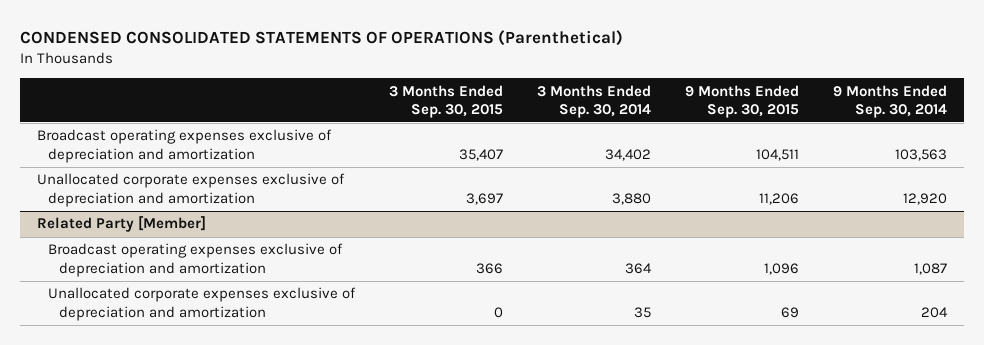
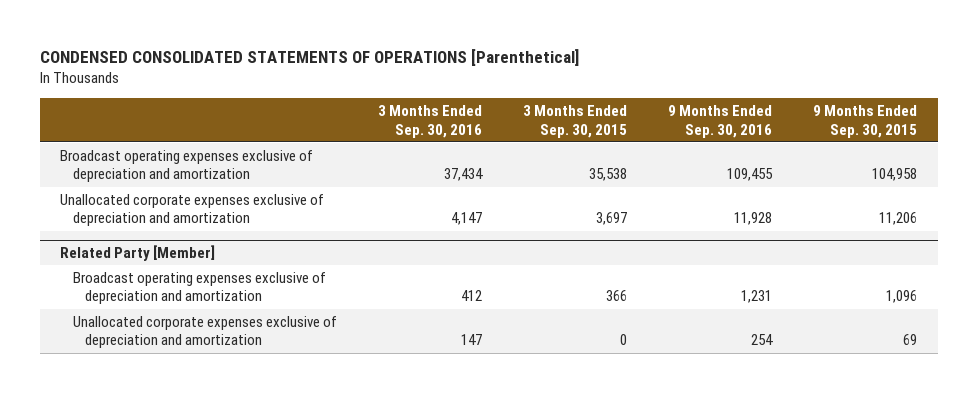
[19,30,623,47] CONDENSED CONSOLIDATED STATEMENTS OF OPERATIONS (Parenthetical) -> [39,49,579,67] CONDENSED CONSOLIDATED STATEMENTS OF OPERATIONS [Parenthetical]
[537,84,652,118] 3 Months Ended Sep. 30, 2014 -> none
[833,84,948,118] 9 Months Ended Sep. 30, 2014 -> none
none -> [377,105,482,138] 3 Months Ended Sep. 30, 2016
none -> [667,105,772,138] 9 Months Ended Sep. 30, 2016
[459,148,504,161] 35,407 -> [588,168,627,182] 35,538
[756,148,800,161] 104,511 -> [872,168,918,182] 104,958

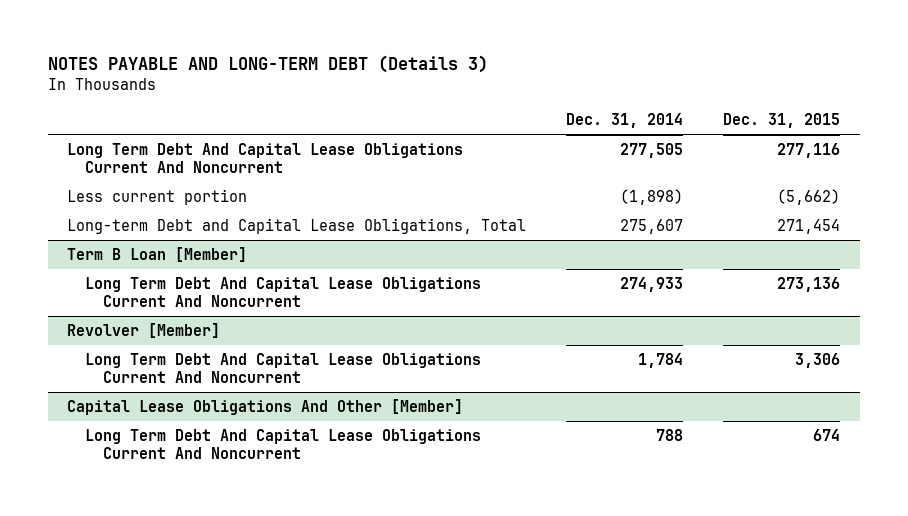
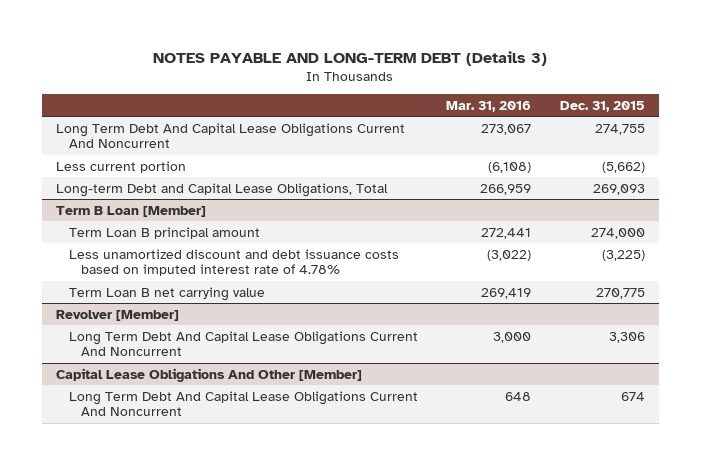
[566,113,684,129] Dec. 31, 2014 -> none
none -> [446,100,532,112] Mar. 31, 2016
[777,142,841,158] 277,116 -> [594,123,645,135] 274,755
[777,218,841,234] 271,454 -> [592,183,645,195] 269,093
[85,276,482,307] Long Term Debt And Capital Lease Obligations Current And Noncurrent -> none
none -> [68,226,260,239] Term Loan B principal amount
none -> [68,248,399,277] Less unamortized discount and debt issuance costs based on imputed interest rate of 4.78%
none -> [68,286,265,301] Term Loan B net carrying value

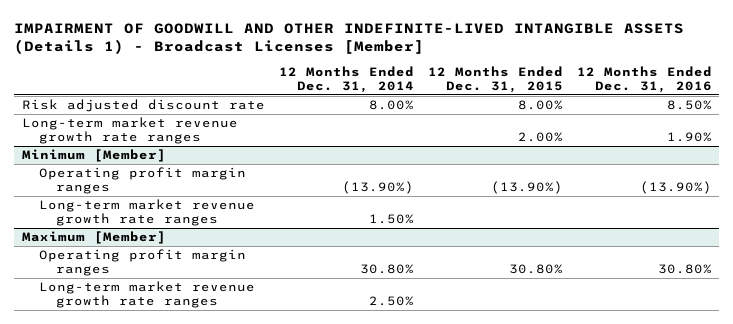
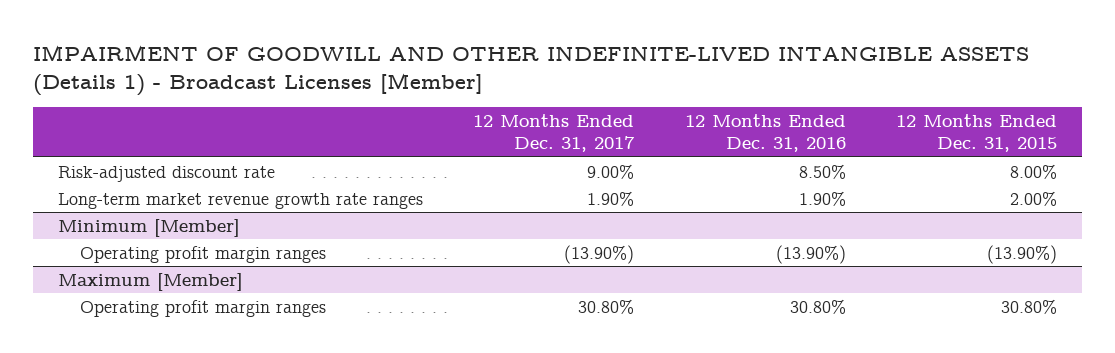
[278,66,414,93] 12 Months Ended Dec. 31, 2014 -> none
none -> [473,113,636,153] 12 Months Ended Dec. 31, 2017
[21,99,265,113] Risk adjusted discount rate -> [57,165,275,182] Risk-adjusted discount rate
[38,199,255,227] Long-term market revenue growth rate ranges -> none
[38,281,255,309] Long-term market revenue growth rate ranges -> none

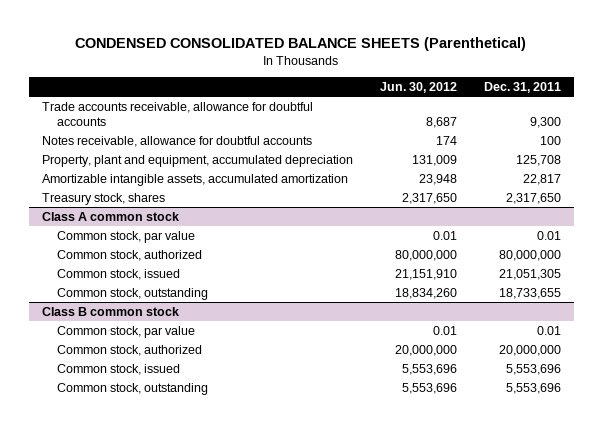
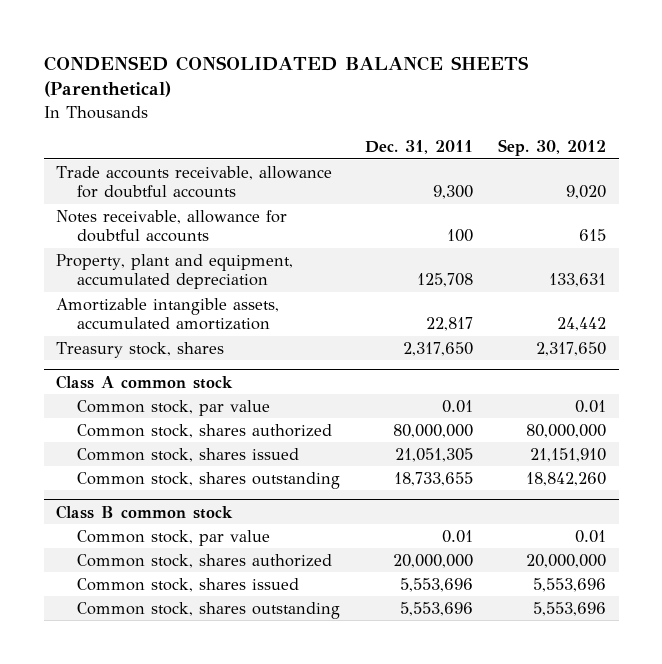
[379,81,457,93] Jun. 30, 2012 -> none
none -> [498,139,607,157] Sep. 30, 2012
[57,249,203,261] Common stock, authorized -> [76,423,332,438] Common stock, shares authorized
[57,268,181,280] Common stock, issued -> [76,447,299,462] Common stock, shares issued
[57,287,209,300] Common stock, outstanding -> [76,471,340,489] Common stock, shares outstanding
[57,344,203,356] Common stock, authorized -> [76,553,332,568] Common stock, shares authorized
[57,363,181,375] Common stock, issued -> [76,577,299,592] Common stock, shares issued
[57,382,209,395] Common stock, outstanding -> [76,601,340,619] Common stock, shares outstanding

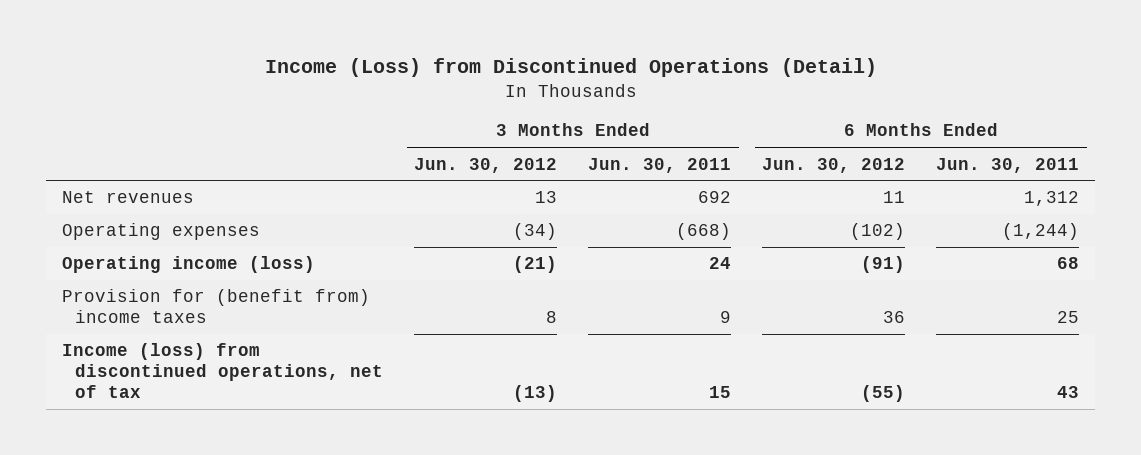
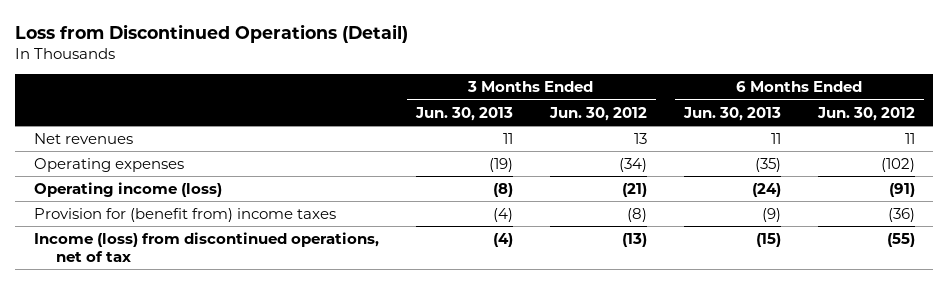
[264,58,877,78] Income (Loss) from Discontinued Operations (Detail) -> [15,23,409,43] Loss from Discontinued Operations (Detail)
[588,157,732,173] Jun. 30, 2011 -> none
[936,157,1080,173] Jun. 30, 2011 -> none
none -> [414,106,513,121] Jun. 30, 2013
none -> [682,106,781,121] Jun. 30, 2013
[546,311,558,324] 8 -> [626,207,647,222] (8)
[883,311,906,324] 36 -> [887,207,915,222] (36)

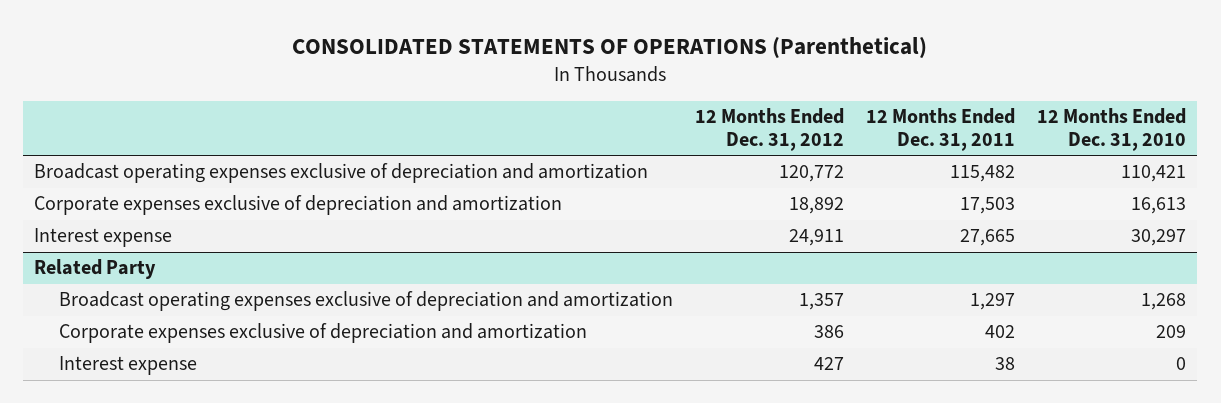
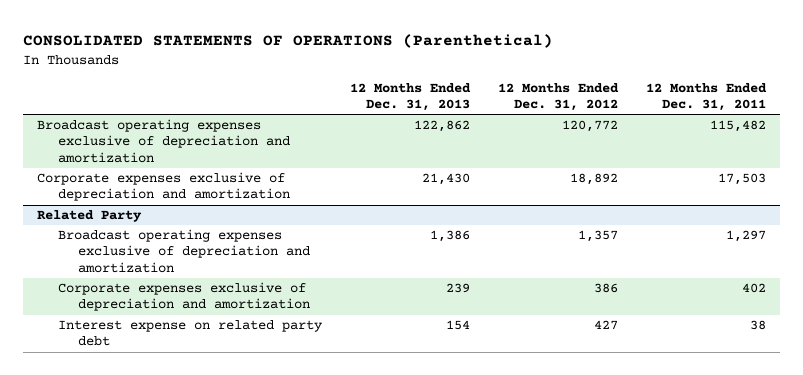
[1037,108,1187,152] 12 Months Ended Dec. 31, 2010 -> none
none -> [349,83,471,112] 12 Months Ended Dec. 31, 2013
[34,228,173,248] Interest expense -> none
[59,356,198,376] Interest expense -> [57,320,323,347] Interest expense on related party debt

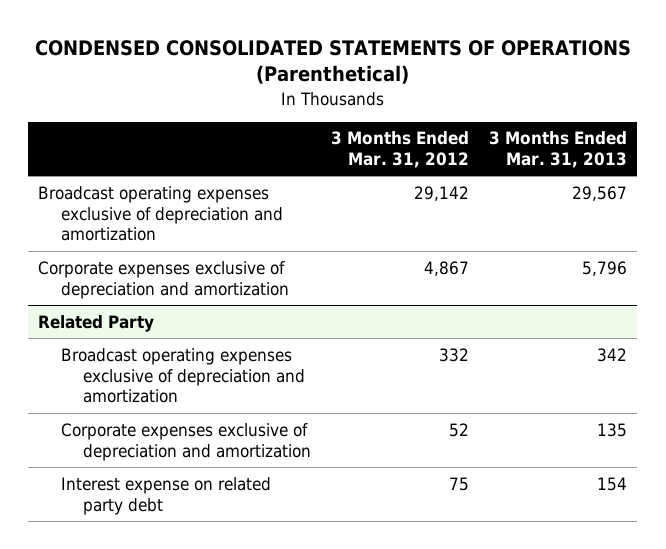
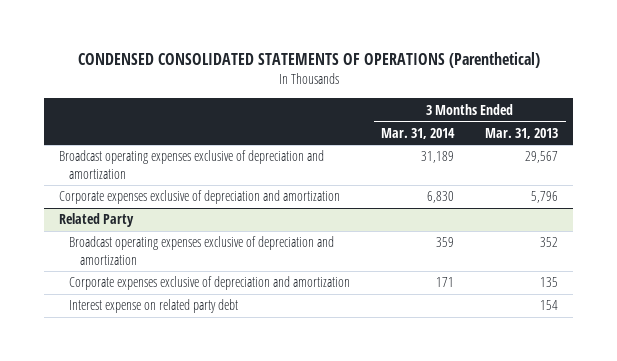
[331,131,470,169] 3 Months Ended Mar. 31, 2012 -> none
none -> [381,127,456,139] Mar. 31, 2014
[597,347,628,362] 342 -> [540,237,559,248] 352

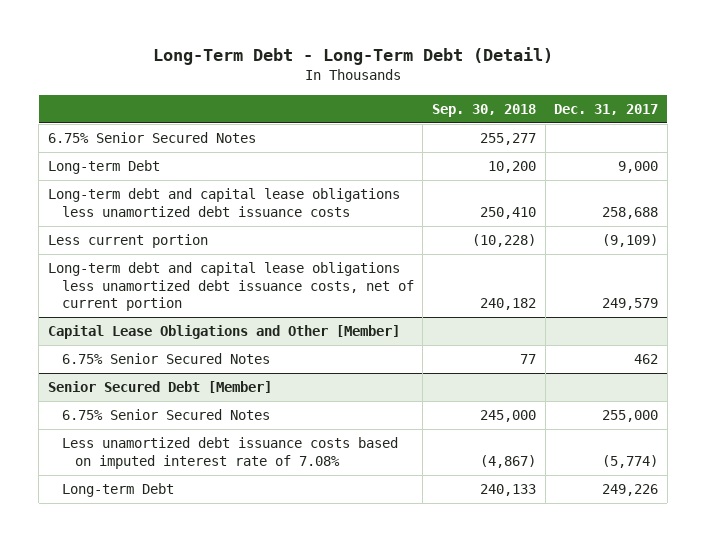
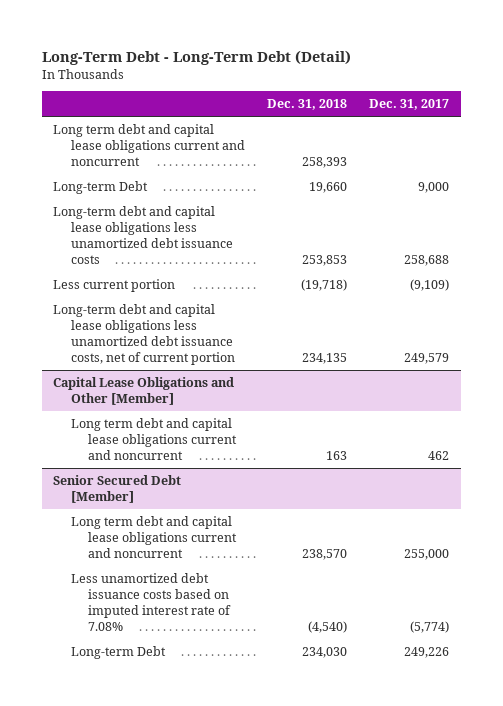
[432,103,537,117] Sep. 30, 2018 -> none
none -> [267,99,348,111] Dec. 31, 2018
[48,132,257,144] 6.75% Senior Secured Notes -> [53,123,245,166] Long term debt and capital lease obligations current and noncurrent
[61,353,270,365] 6.75% Senior Secured Notes -> [70,417,238,460] Long term debt and capital lease obligations current and noncurrent
[61,409,270,421] 6.75% Senior Secured Notes -> [70,515,238,558] Long term debt and capital lease obligations current and noncurrent

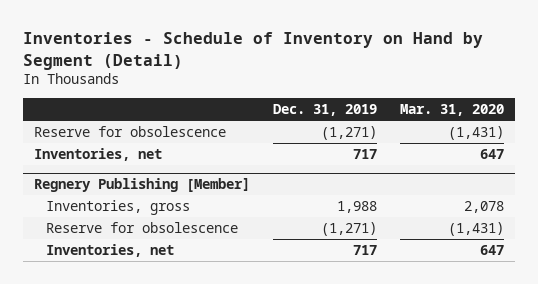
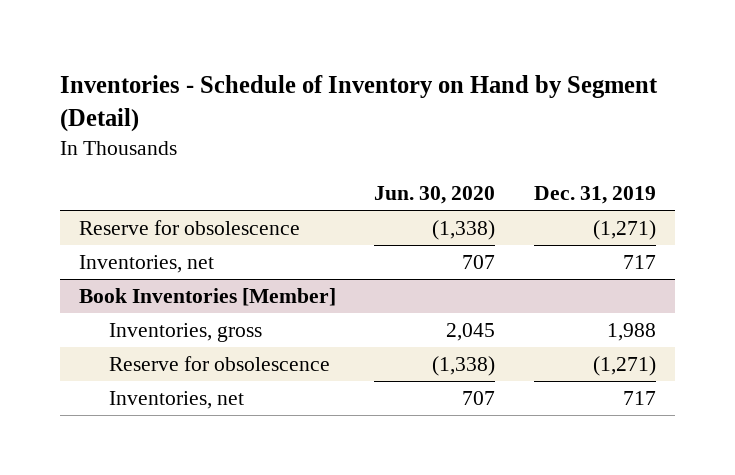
[399,104,504,117] Mar. 31, 2020 -> none
none -> [374,186,496,205] Jun. 30, 2020
[34,178,251,193] Regnery Publishing [Member] -> [78,288,336,307] Book Inventories [Member]

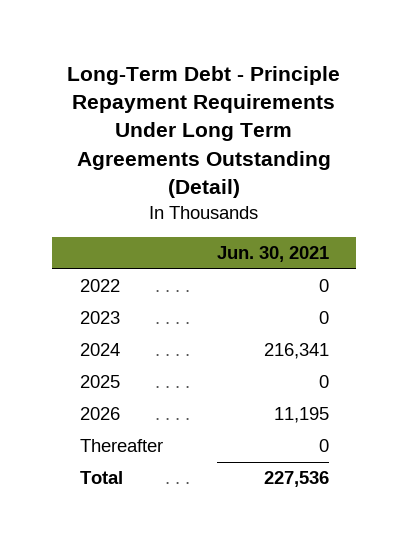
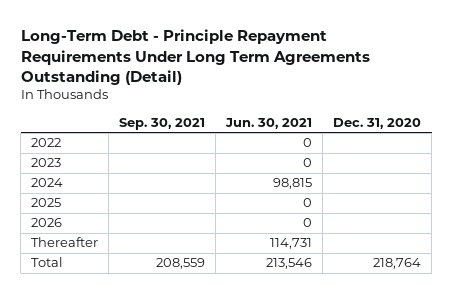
none -> [119,118,206,131] Sep. 30, 2021
none -> [333,118,422,130] Dec. 31, 2020
[264,343,330,360] 216,341 -> [273,178,313,190] 98,815
[274,407,330,424] 11,195 -> [303,218,313,228] 0
[319,439,330,453] 0 -> [270,238,313,250] 114,731
[264,471,330,488] 227,536 -> [266,258,313,270] 213,546

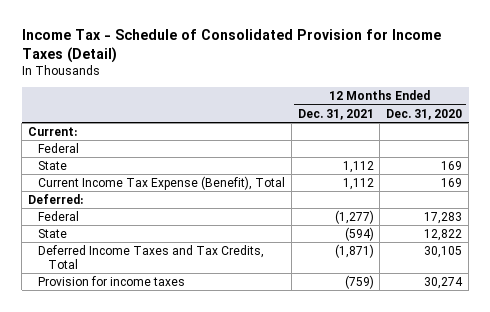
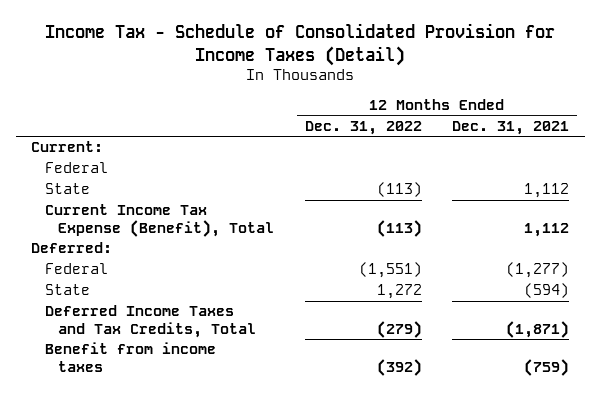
[386,108,463,120] Dec. 31, 2020 -> none
none -> [304,120,422,135] Dec. 31, 2022
[37,275,185,286] Provision for income taxes -> [44,342,216,372] Benefit from income taxes

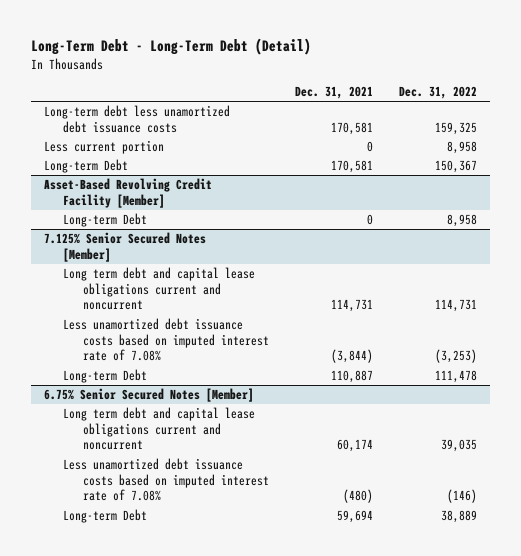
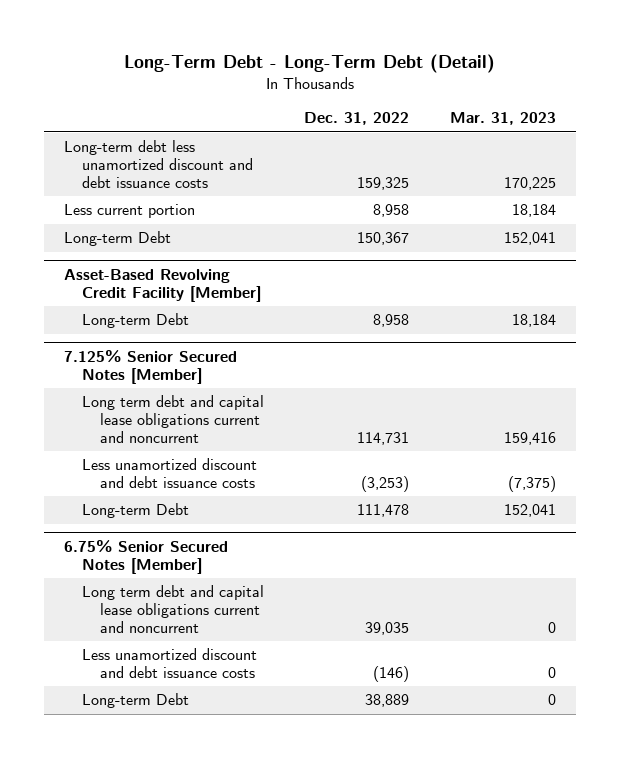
[294,86,373,100] Dec. 31, 2021 -> none
none -> [449,112,556,126] Mar. 31, 2023
[44,105,231,133] Long-term debt less unamortized debt issuance costs -> [63,140,253,188] Long-term debt less unamortized discount and debt issuance costs
[63,318,269,362] Less unamortized debt issuance costs based on imputed interest rate of 7.08% -> [81,458,257,489] Less unamortized discount and debt issuance costs
[63,458,269,502] Less unamortized debt issuance costs based on imputed interest rate of 7.08% -> [81,648,257,679] Less unamortized discount and debt issuance costs

